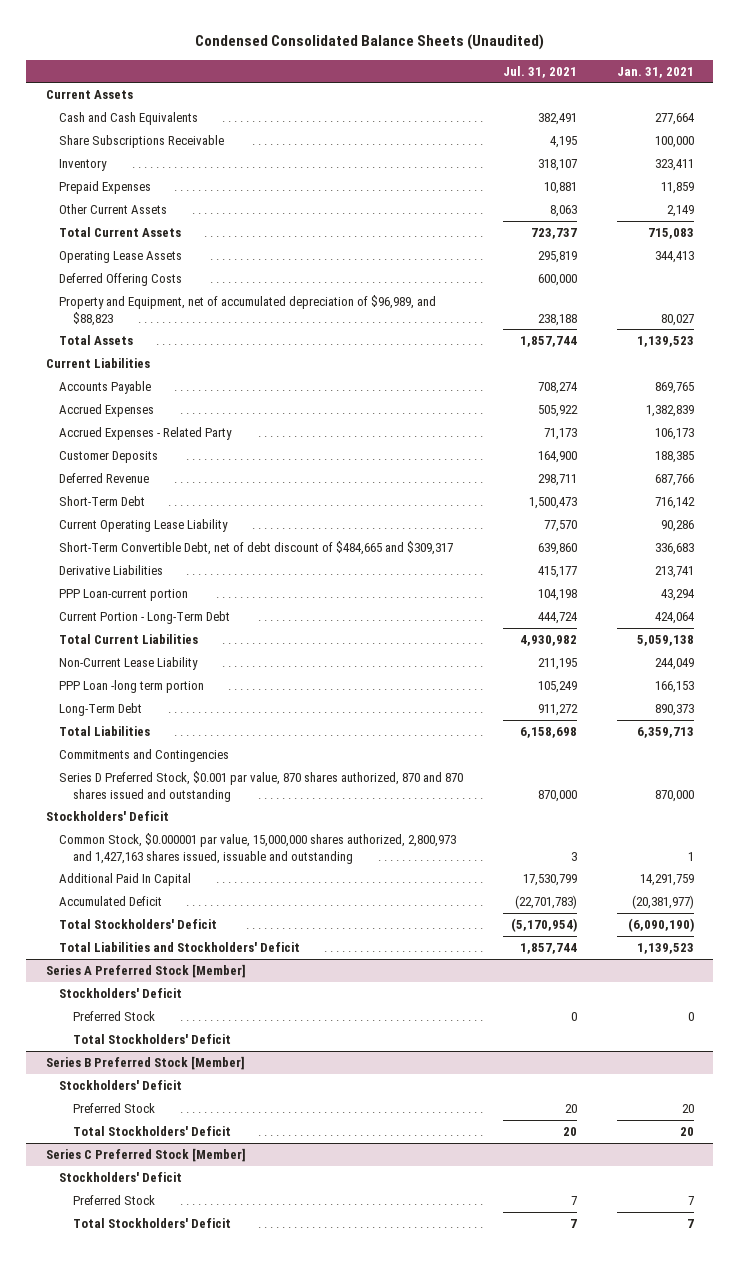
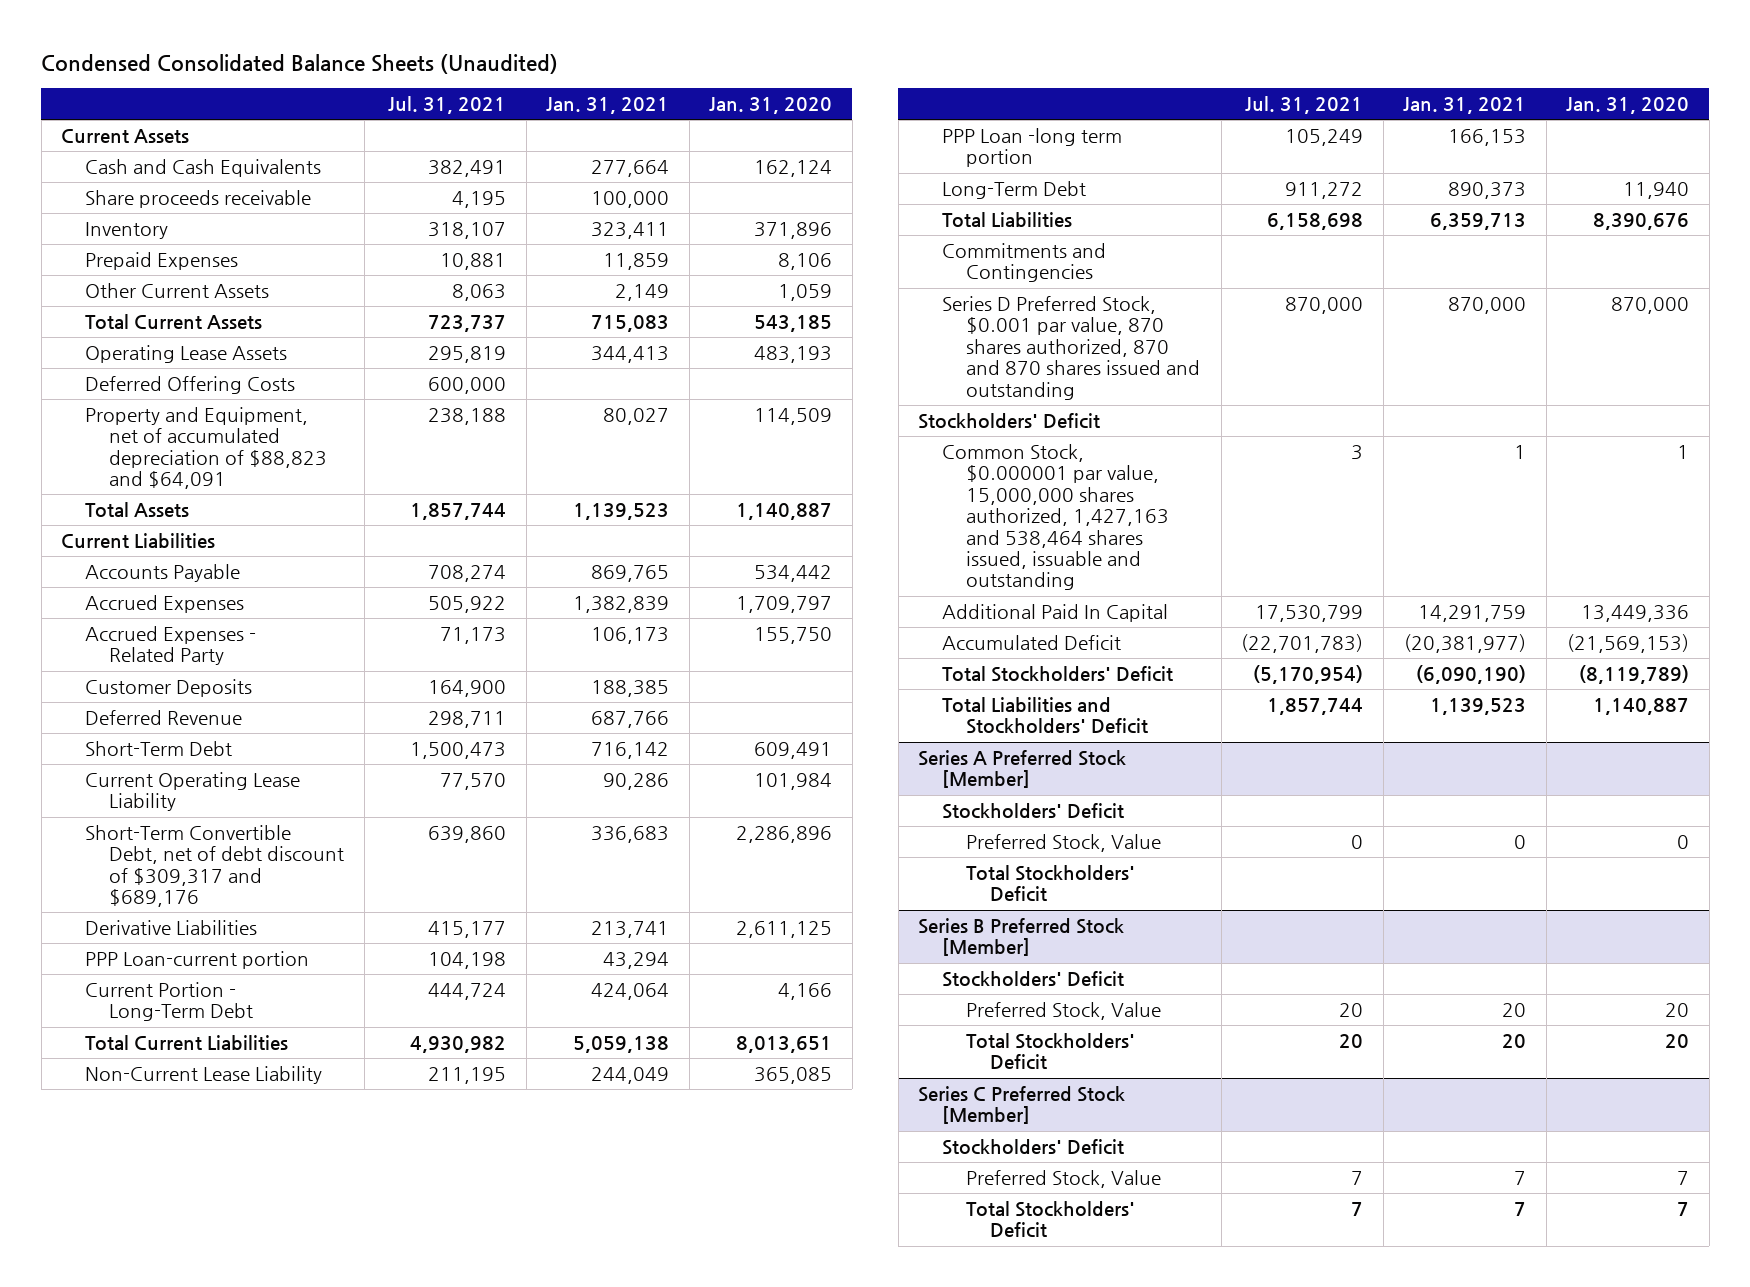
none -> [709,96,833,114] Jan. 31, 2020
[59,135,225,149] Share Subscriptions Receivable -> [85,190,312,209] Share proceeds receivable
[59,295,437,326] Property and Equipment, net of accumulated depreciation of $96,989, and $88,823 -> [85,407,328,490] Property and Equipment, net of accumulated depreciation of $88,823 and $64,091
[59,541,454,556] Short-Term Convertible Debt, net of debt discount of $484,665 and $309,317 -> [85,825,345,908] Short-Term Convertible Debt, net of debt discount of $309,317 and $689,176
[59,833,457,864] Common Stock, $0.000001 par value, 15,000,000 shares authorized, 2,800,973 and 1,427,163 shares issued, issuable and outstanding -> [942,444,1170,591] Common Stock, $0.000001 par value, 15,000,000 shares authorized, 1,427,163 and 538,464 shares issued, issuable and outstanding
[73,1011,156,1022] Preferred Stock -> [966,834,1162,853] Preferred Stock, Value
[73,1103,156,1114] Preferred Stock -> [966,1002,1162,1021] Preferred Stock, Value
[73,1195,156,1206] Preferred Stock -> [966,1170,1162,1189] Preferred Stock, Value

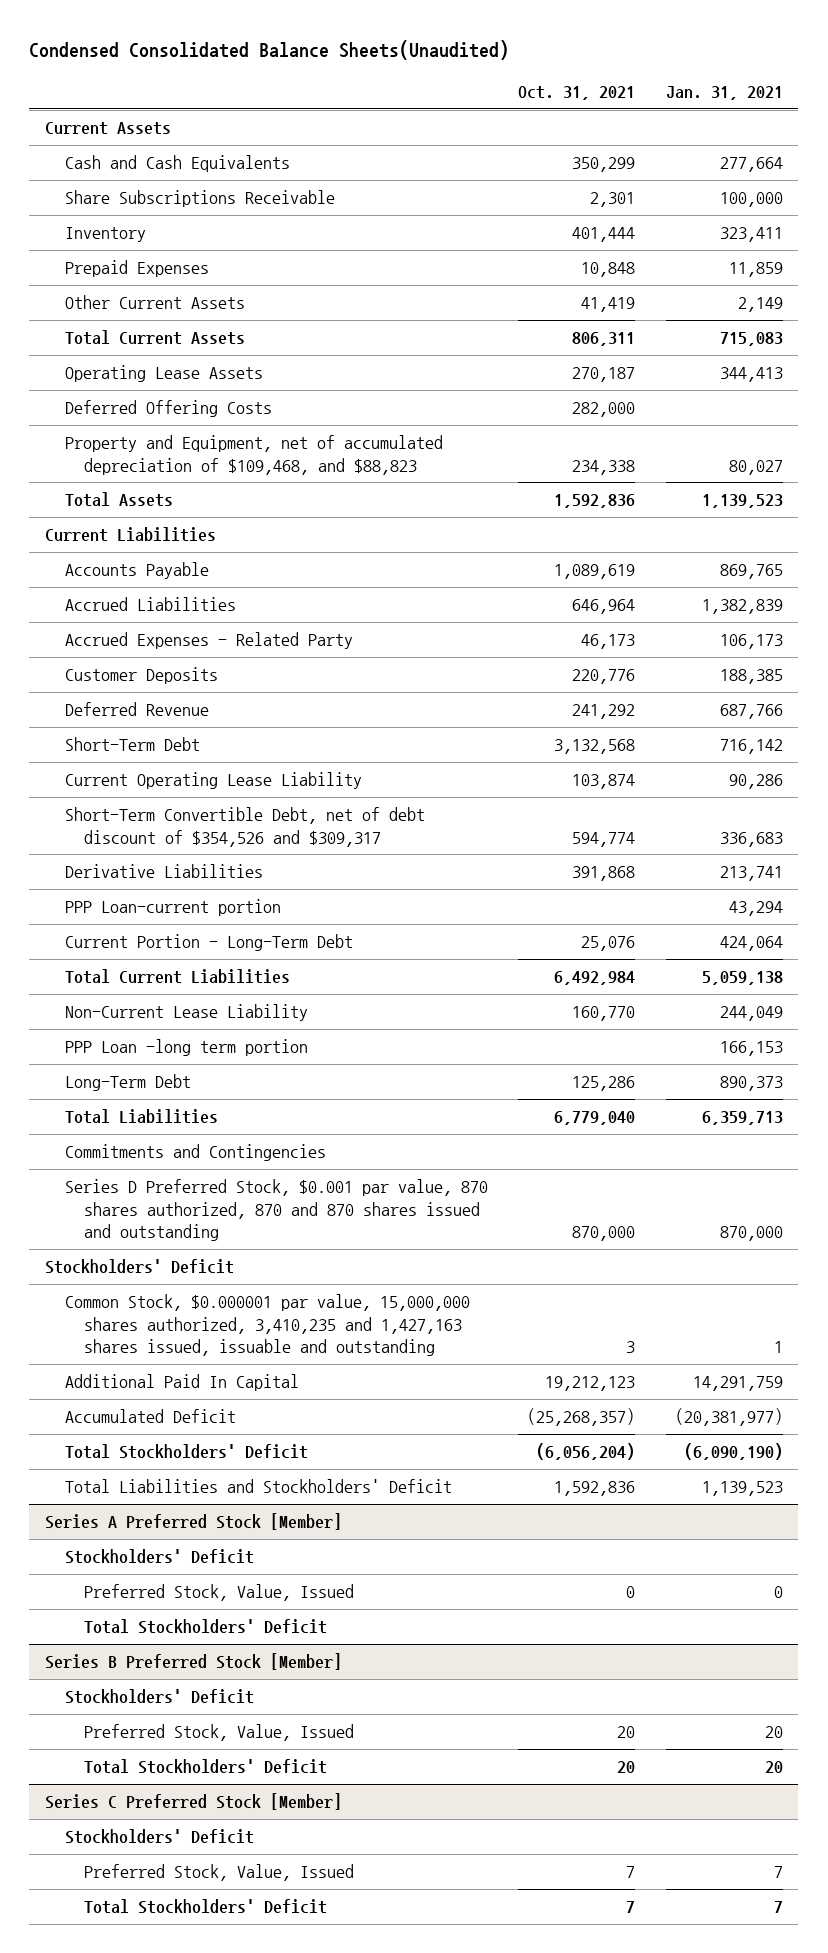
[41,53,559,74] Condensed Consolidated Balance Sheets (Unaudited) -> [29,40,510,61] Condensed Consolidated Balance Sheets(Unaudited)
[388,95,507,114] Jul. 31, 2021 -> none
[709,96,833,114] Jan. 31, 2020 -> none
none -> [518,85,636,100] Oct. 31, 2021
[85,190,312,209] Share proceeds receivable -> [64,190,335,208] Share Subscriptions Receivable
[85,407,328,490] Property and Equipment, net of accumulated depreciation of $88,823 and $64,091 -> [64,435,443,475] Property and Equipment, net of accumulated depreciation of $109,468, and $88,823
[85,595,245,614] Accrued Expenses -> [64,597,236,612] Accrued Liabilities
[85,825,345,908] Short-Term Convertible Debt, net of debt discount of $309,317 and $689,176 -> [64,807,425,847] Short-Term Convertible Debt, net of debt discount of $354,526 and $309,317
[942,444,1170,591] Common Stock, $0.000001 par value, 15,000,000 shares authorized, 1,427,163 and 538,464 shares issued, issuable and outstanding -> [64,1294,470,1357] Common Stock, $0.000001 par value, 15,000,000 shares authorized, 3,410,235 and 1,427,163 shares issued, issuable and outstanding
[966,834,1162,853] Preferred Stock, Value -> [84,1584,355,1602] Preferred Stock, Value, Issued
[966,1002,1162,1021] Preferred Stock, Value -> [84,1724,355,1742] Preferred Stock, Value, Issued
[966,1170,1162,1189] Preferred Stock, Value -> [84,1864,355,1882] Preferred Stock, Value, Issued

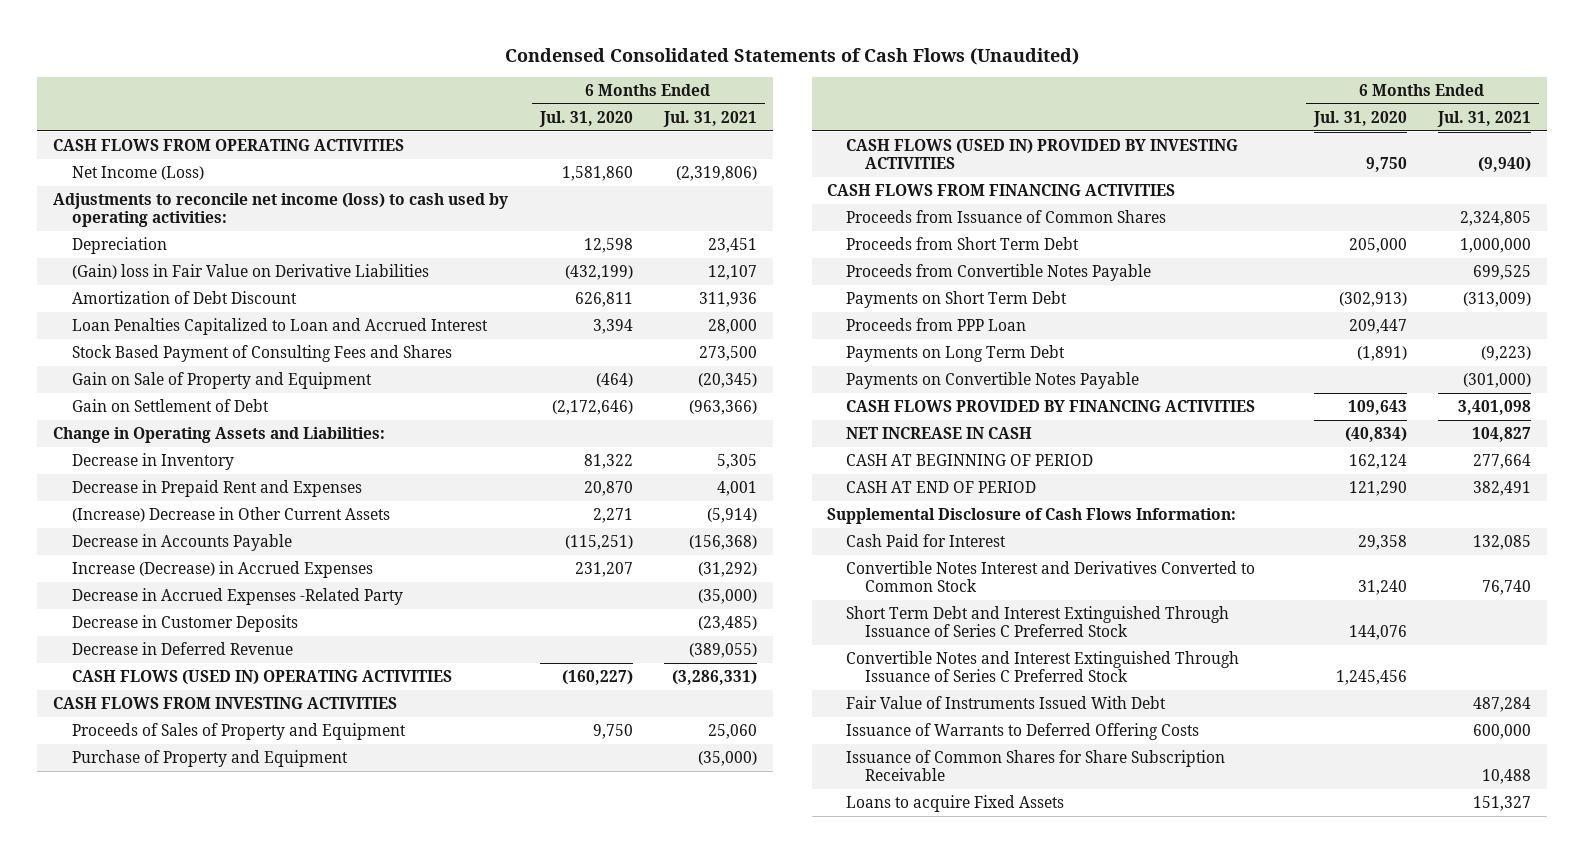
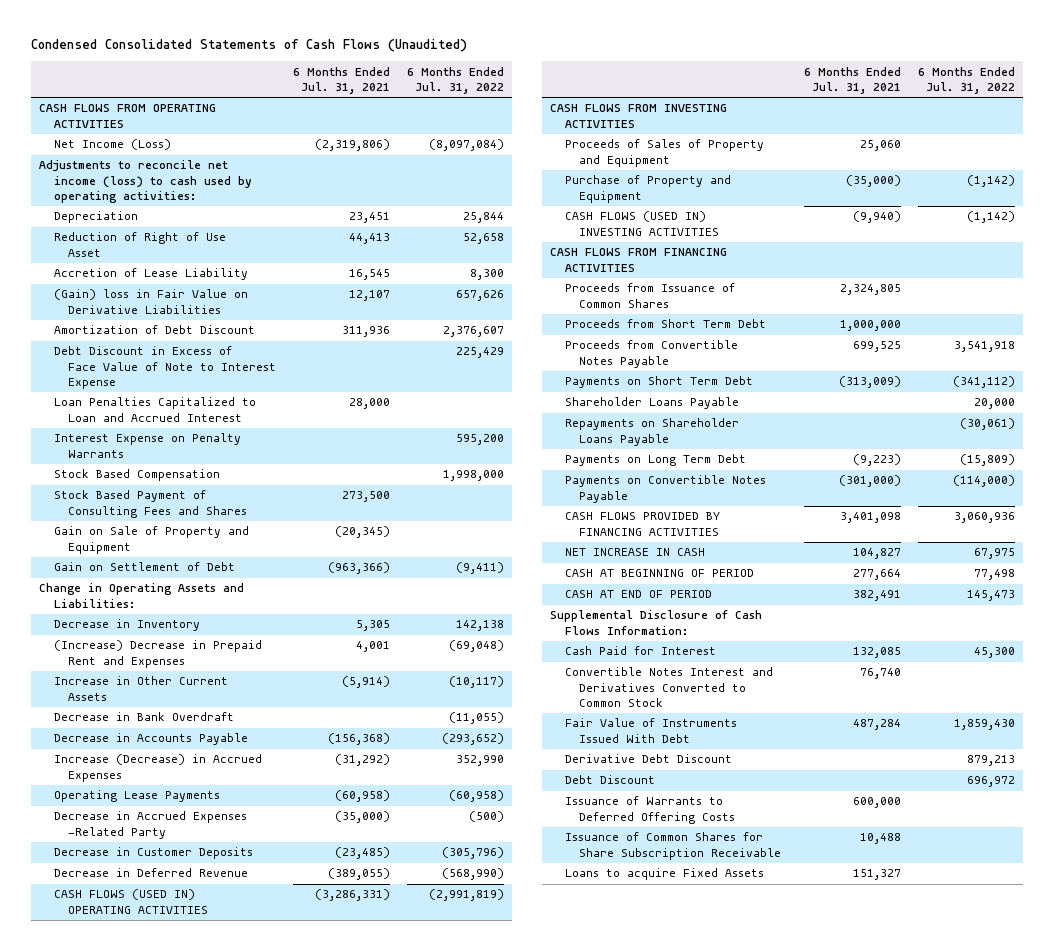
[538,110,633,127] Jul. 31, 2020 -> none
none -> [406,66,504,94] 6 Months Ended Jul. 31, 2022
none -> [53,232,226,257] Reduction of Right of Use Asset
none -> [53,268,248,281] Accretion of Lease Liability
none -> [53,346,277,389] Debt Discount in Excess of Face Value of Note to Interest Expense
none -> [53,433,241,458] Interest Expense on Penalty Warrants
none -> [53,469,220,482] Stock Based Compensation
[72,479,363,497] Decrease in Prepaid Rent and Expenses -> [53,640,262,668] (Increase) Decrease in Prepaid Rent and Expenses
[72,506,391,522] (Increase) Decrease in Other Current Assets -> [53,676,228,701] Increase in Other Current Assets
none -> [53,712,234,722] Decrease in Bank Overdraft
none -> [53,790,220,803] Operating Lease Payments
[846,138,1239,170] CASH FLOWS (USED IN) PROVIDED BY INVESTING ACTIVITIES -> [564,211,720,236] CASH FLOWS (USED IN) INVESTING ACTIVITIES
[846,317,1027,331] Proceeds from PPP Loan -> none
none -> [564,397,739,410] Shareholder Loans Payable
none -> [564,418,739,446] Repayments on Shareholder Loans Payable
[846,605,1230,638] Short Term Debt and Interest Extinguished Through Issuance of Series C Preferred Stock -> none
[846,650,1240,683] Convertible Notes and Interest Extinguished Through Issuance of Series C Preferred Stock -> none
none -> [564,754,732,764] Derivative Debt Discount
none -> [564,775,655,785] Debt Discount

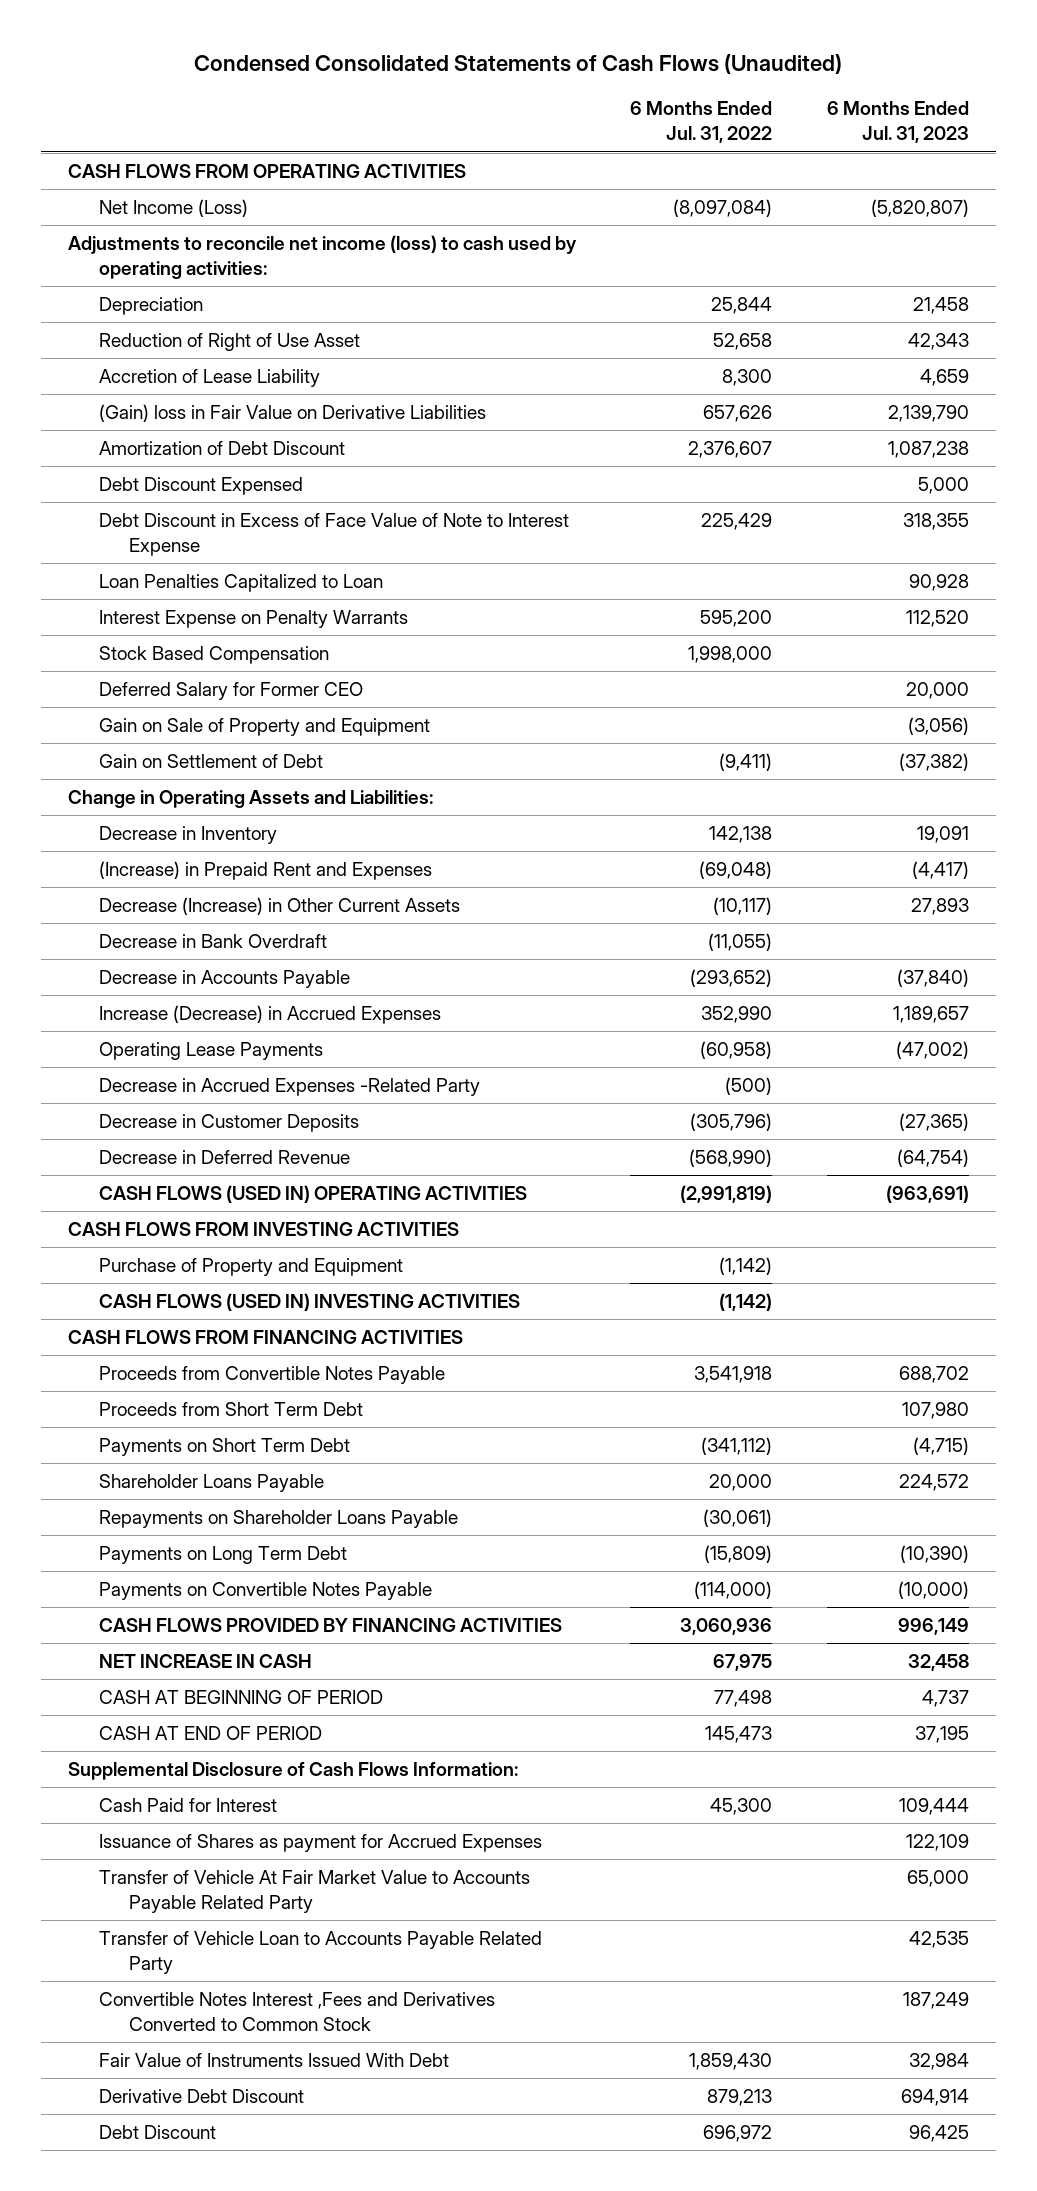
[293,66,391,94] 6 Months Ended Jul. 31, 2021 -> none
none -> [826,101,969,144] 6 Months Ended Jul. 31, 2023
none -> [98,477,303,496] Debt Discount Expensed
[53,397,256,422] Loan Penalties Capitalized to Loan and Accrued Interest -> [98,574,383,593] Loan Penalties Capitalized to Loan
[53,490,248,518] Stock Based Payment of Consulting Fees and Shares -> none
none -> [98,682,363,701] Deferred Salary for Former CEO
[53,640,262,668] (Increase) Decrease in Prepaid Rent and Expenses -> [98,861,432,881] (Increase) in Prepaid Rent and Expenses
[53,676,228,701] Increase in Other Current Assets -> [98,897,460,916] Decrease (Increase) in Other Current Assets
[564,139,764,167] Proceeds of Sales of Property and Equipment -> none
[564,283,735,308] Proceeds from Issuance of Common Shares -> none
[564,319,766,329] Proceeds from Short Term Debt -> [98,1402,363,1417] Proceeds from Short Term Debt
none -> [98,1834,542,1853] Issuance of Shares as payment for Accrued Expenses
none -> [98,1870,530,1914] Transfer of Vehicle At Fair Market Value to Accounts Payable Related Party
none -> [98,1931,542,1975] Transfer of Vehicle Loan to Accounts Payable Related Party
[564,667,773,707] Convertible Notes Interest and Derivatives Converted to Common Stock -> [98,1992,495,2032] Convertible Notes Interest ,Fees and Derivatives Converted to Common Stock
[564,796,736,824] Issuance of Warrants to Deferred Offering Costs -> none
[564,832,782,860] Issuance of Common Shares for Share Subscription Receivable -> none
[564,868,764,881] Loans to acquire Fixed Assets -> none

